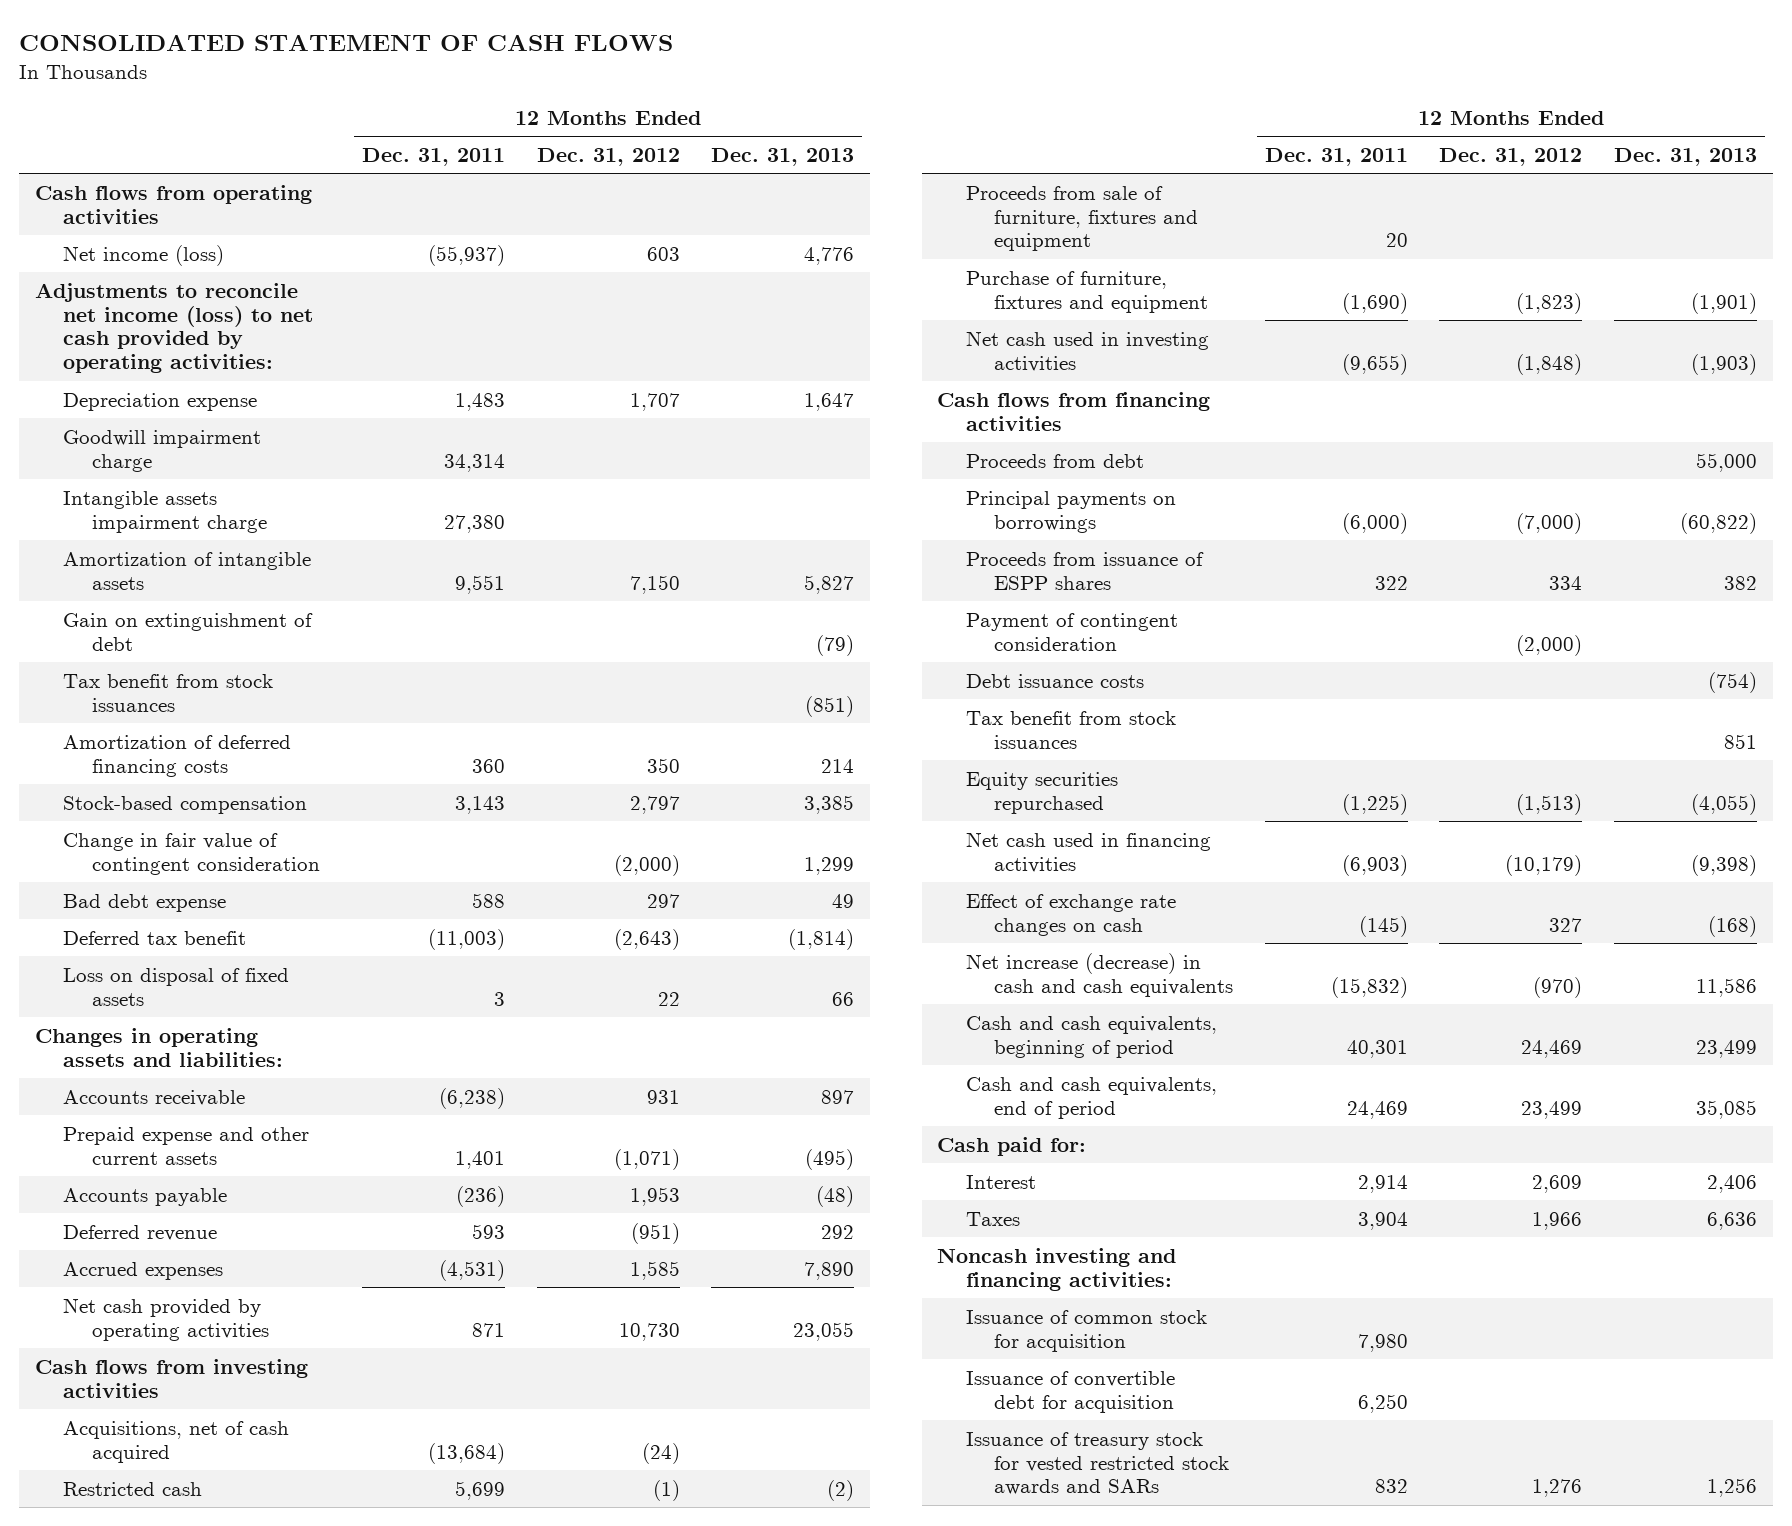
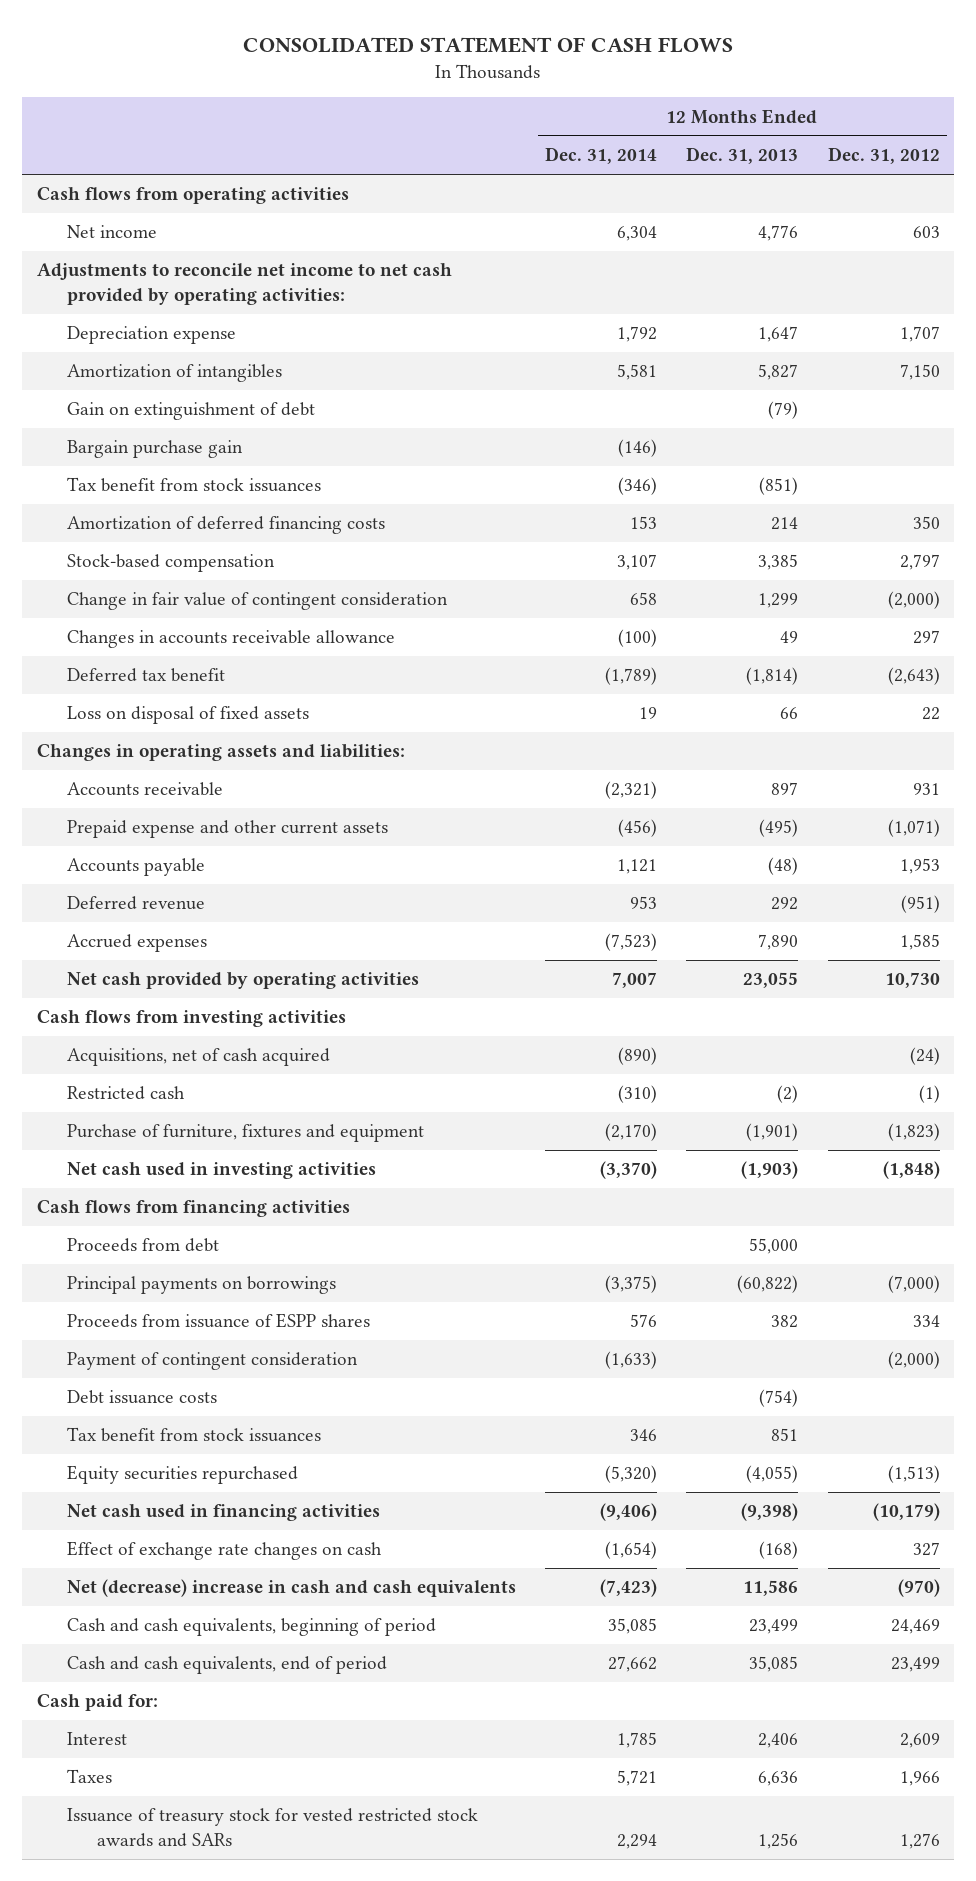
[362,147,506,166] Dec. 31, 2011 -> none
none -> [545,147,658,165] Dec. 31, 2014
[63,244,225,266] Net income (loss) -> [67,225,158,239] Net income
[34,282,314,374] Adjustments to reconcile net income (loss) to net cash provided by operating activities: -> [36,263,452,306] Adjustments to reconcile net income to net cash provided by operating activities:
[63,429,262,472] Goodwill impairment charge -> none
[63,490,267,533] Intangible assets impairment charge -> none
[63,551,312,590] Amortization of intangible assets -> [67,364,283,383] Amortization of intangibles
none -> [67,440,244,459] Bargain purchase gain
[63,893,227,912] Bad debt expense -> [67,630,396,649] Changes in accounts receivable allowance
[965,185,1199,252] Proceeds from sale of furniture, fixtures and equipment -> none
[965,952,1234,997] Net increase (decrease) in cash and cash equivalents -> [67,1579,517,1598] Net (decrease) increase in cash and cash equivalents
[937,1247,1177,1291] Noncash investing and financing activities: -> none
[965,1309,1207,1352] Issuance of common stock for acquisition -> none
[965,1370,1175,1413] Issuance of convertible debt for acquisition -> none

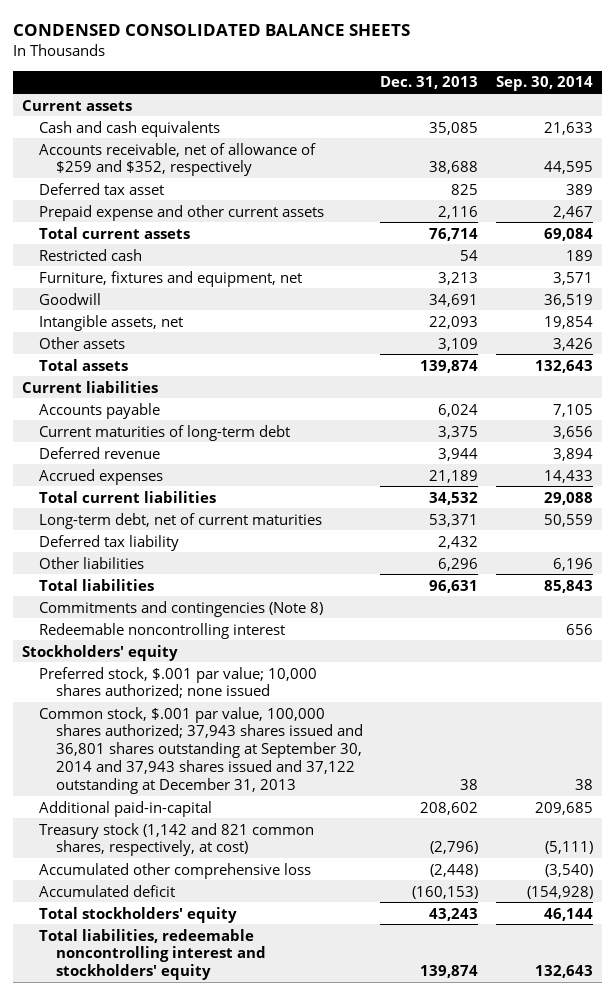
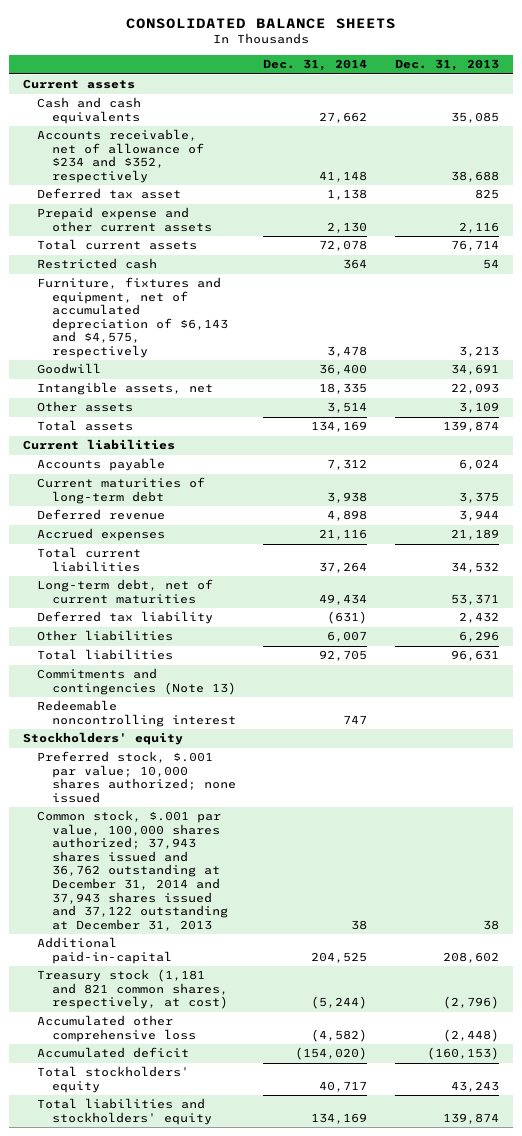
[12,23,410,36] CONDENSED CONSOLIDATED BALANCE SHEETS -> [126,17,397,29] CONSOLIDATED BALANCE SHEETS
[496,76,594,92] Sep. 30, 2014 -> none
none -> [263,59,368,72] Dec. 31, 2014
[38,142,316,177] Accounts receivable, net of allowance of $259 and $352, respectively -> [37,129,204,183] Accounts receivable, net of allowance of $234 and $352, respectively
[38,270,302,287] Furniture, fixtures and equipment, net -> [37,277,228,359] Furniture, fixtures and equipment, net of accumulated depreciation of $6,143 and $4,575, respectively
[38,600,323,617] Commitments and contingencies (Note 8) -> [37,668,236,695] Commitments and contingencies (Note 13)
[38,706,363,794] Common stock, $.001 par value, 100,000 shares authorized; 37,943 shares issued and 36,801 shares outstanding at September 30, 2014 and 37,943 shares issued and 37,122 outstanding at December 31, 2013 -> [37,810,228,931] Common stock, $.001 par value, 100,000 shares authorized; 37,943 shares issued and 36,762 outstanding at December 31, 2014 and 37,943 shares issued and 37,122 outstanding at December 31, 2013
[38,822,314,857] Treasury stock (1,142 and 821 common shares, respectively, at cost) -> [37,969,228,1010] Treasury stock (1,181 and 821 common shares, respectively, at cost)
[38,928,266,981] Total liabilities, redeemable noncontrolling interest and stockholders' equity -> [37,1098,212,1125] Total liabilities and stockholders' equity

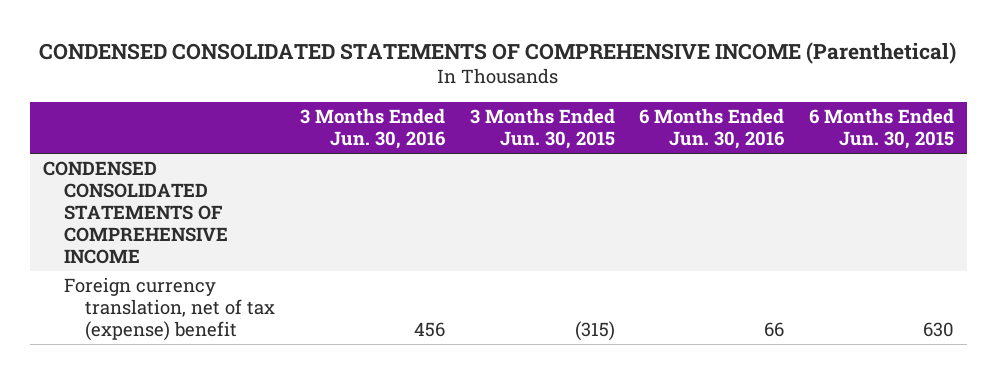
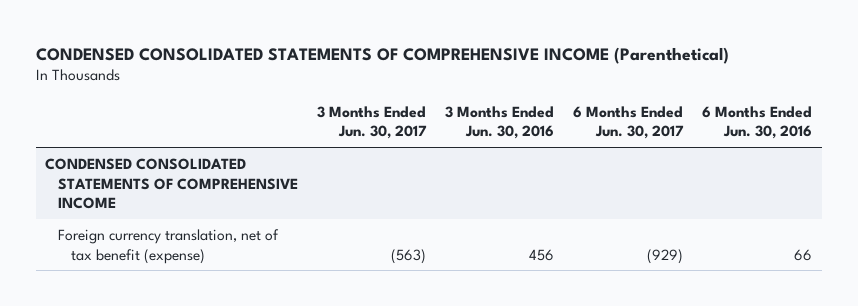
[469,108,615,149] 3 Months Ended Jun. 30, 2015 -> none
[809,108,955,149] 6 Months Ended Jun. 30, 2015 -> none
none -> [317,105,428,140] 3 Months Ended Jun. 30, 2017
none -> [573,105,685,140] 6 Months Ended Jun. 30, 2017
[63,277,276,342] Foreign currency translation, net of tax (expense) benefit -> [57,228,279,264] Foreign currency translation, net of tax benefit (expense)

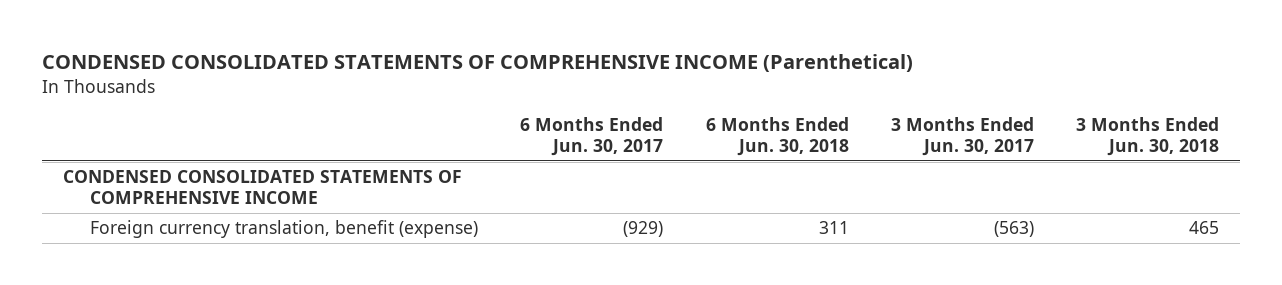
[445,105,555,140] 3 Months Ended Jun. 30, 2016 -> none
[702,105,813,140] 6 Months Ended Jun. 30, 2016 -> none
none -> [705,117,849,157] 6 Months Ended Jun. 30, 2018
none -> [1075,117,1219,157] 3 Months Ended Jun. 30, 2018
[57,228,279,264] Foreign currency translation, net of tax benefit (expense) -> [90,220,479,239] Foreign currency translation, benefit (expense)

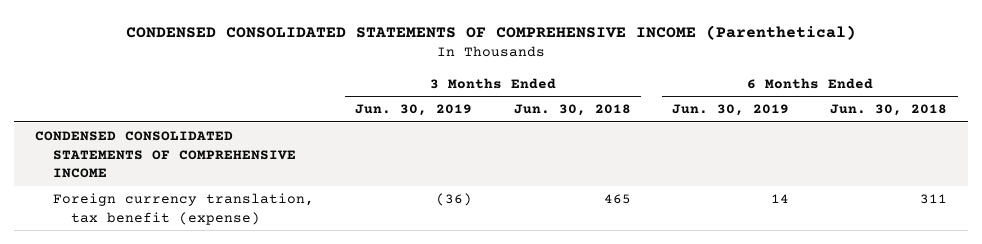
[520,117,664,157] 6 Months Ended Jun. 30, 2017 -> none
[890,117,1034,157] 3 Months Ended Jun. 30, 2017 -> none
none -> [355,104,473,117] Jun. 30, 2019
none -> [671,104,789,117] Jun. 30, 2019
[90,220,479,239] Foreign currency translation, benefit (expense) -> [53,192,315,225] Foreign currency translation, tax benefit (expense)

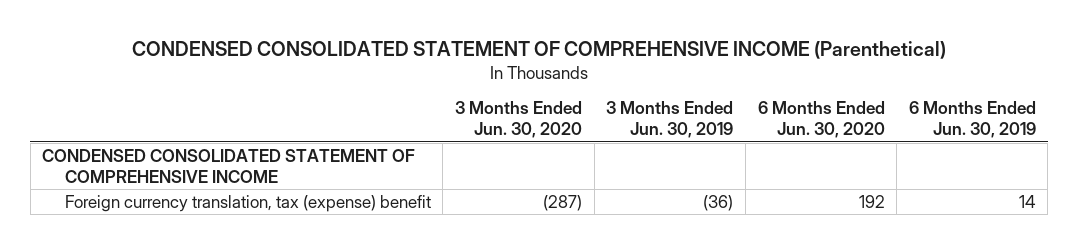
[126,24,857,40] CONDENSED CONSOLIDATED STATEMENTS OF COMPREHENSIVE INCOME (Parenthetical) -> [132,41,947,60] CONDENSED CONSOLIDATED STATEMENT OF COMPREHENSIVE INCOME (Parenthetical)
[513,104,631,117] Jun. 30, 2018 -> none
[830,104,948,117] Jun. 30, 2018 -> none
none -> [455,101,583,139] 3 Months Ended Jun. 30, 2020
none -> [757,101,885,139] 6 Months Ended Jun. 30, 2020
[35,130,297,179] CONDENSED CONSOLIDATED STATEMENTS OF COMPREHENSIVE INCOME -> [42,148,416,183] CONDENSED CONSOLIDATED STATEMENT OF COMPREHENSIVE INCOME
[53,192,315,225] Foreign currency translation, tax benefit (expense) -> [64,194,431,212] Foreign currency translation, tax (expense) benefit

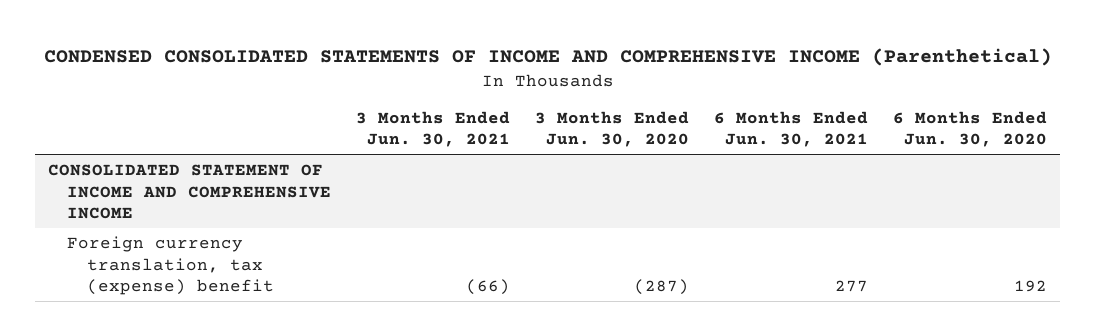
[132,41,947,60] CONDENSED CONSOLIDATED STATEMENT OF COMPREHENSIVE INCOME (Parenthetical) -> [43,48,1052,67] CONDENSED CONSOLIDATED STATEMENTS OF INCOME AND COMPREHENSIVE INCOME (Parenthetical)
[606,101,734,139] 3 Months Ended Jun. 30, 2019 -> none
[908,101,1036,139] 6 Months Ended Jun. 30, 2019 -> none
none -> [356,110,511,148] 3 Months Ended Jun. 30, 2021
none -> [714,110,869,148] 6 Months Ended Jun. 30, 2021
[42,148,416,183] CONDENSED CONSOLIDATED STATEMENT OF COMPREHENSIVE INCOME -> [47,163,332,220] CONSOLIDATED STATEMENT OF INCOME AND COMPREHENSIVE INCOME

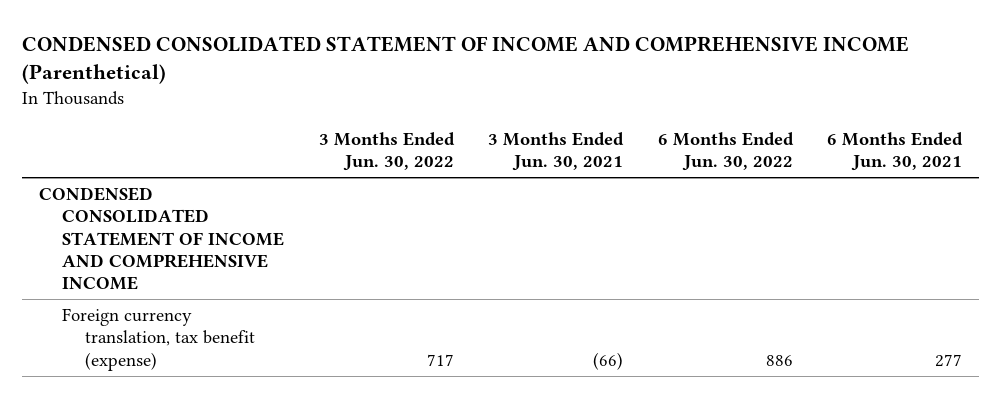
[43,48,1052,67] CONDENSED CONSOLIDATED STATEMENTS OF INCOME AND COMPREHENSIVE INCOME (Parenthetical) -> [22,35,910,85] CONDENSED CONSOLIDATED STATEMENT OF INCOME AND COMPREHENSIVE INCOME (Parenthetical)
[535,110,690,148] 3 Months Ended Jun. 30, 2020 -> none
[893,110,1048,148] 6 Months Ended Jun. 30, 2020 -> none
none -> [318,131,455,171] 3 Months Ended Jun. 30, 2022
none -> [657,131,794,171] 6 Months Ended Jun. 30, 2022
[47,163,332,220] CONSOLIDATED STATEMENT OF INCOME AND COMPREHENSIVE INCOME -> [39,187,285,290] CONDENSED CONSOLIDATED STATEMENT OF INCOME AND COMPREHENSIVE INCOME
[67,235,274,296] Foreign currency translation, tax (expense) benefit -> [62,308,256,371] Foreign currency translation, tax benefit (expense)

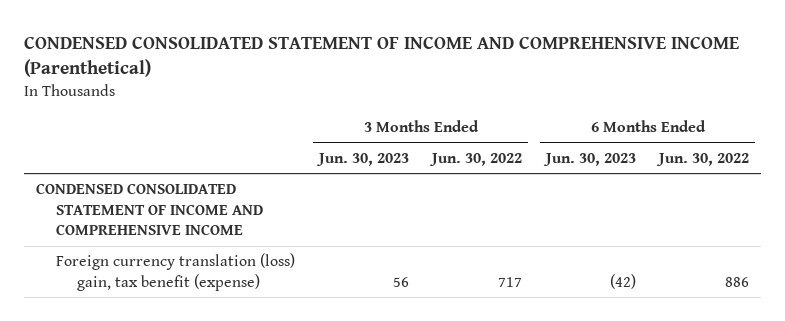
[488,131,625,171] 3 Months Ended Jun. 30, 2021 -> none
[826,131,963,171] 6 Months Ended Jun. 30, 2021 -> none
none -> [315,152,409,166] Jun. 30, 2023
none -> [542,152,636,166] Jun. 30, 2023
[62,308,256,371] Foreign currency translation, tax benefit (expense) -> [56,253,296,291] Foreign currency translation (loss) gain, tax benefit (expense)

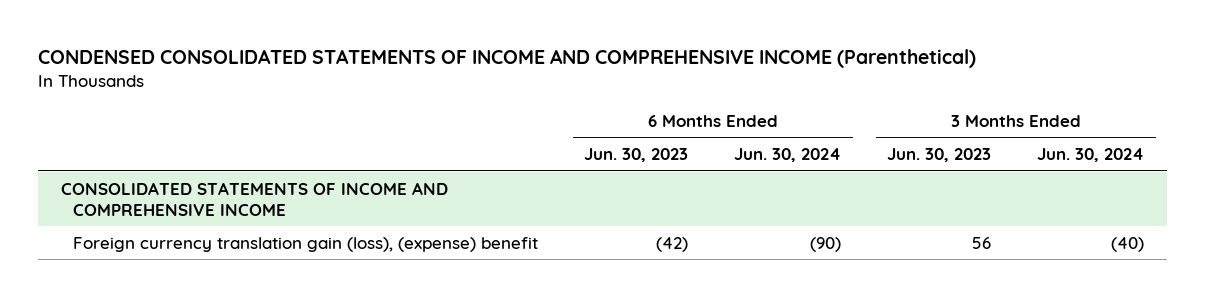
[24,36,740,78] CONDENSED CONSOLIDATED STATEMENT OF INCOME AND COMPREHENSIVE INCOME (Parenthetical) -> [37,49,976,69] CONDENSED CONSOLIDATED STATEMENTS OF INCOME AND COMPREHENSIVE INCOME (Parenthetical)
[429,152,523,166] Jun. 30, 2022 -> none
[656,152,750,166] Jun. 30, 2022 -> none
none -> [734,148,842,163] Jun. 30, 2024
none -> [1037,148,1145,163] Jun. 30, 2024
[36,183,264,236] CONDENSED CONSOLIDATED STATEMENT OF INCOME AND COMPREHENSIVE INCOME -> [60,181,448,216] CONSOLIDATED STATEMENTS OF INCOME AND COMPREHENSIVE INCOME
[56,253,296,291] Foreign currency translation (loss) gain, tax benefit (expense) -> [73,236,539,252] Foreign currency translation gain (loss), (expense) benefit

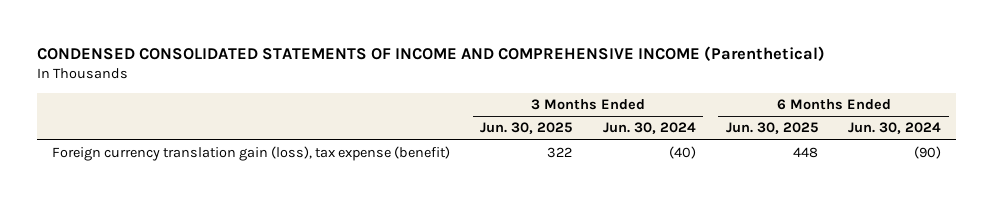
[584,148,689,163] Jun. 30, 2023 -> none
[887,148,992,163] Jun. 30, 2023 -> none
none -> [480,122,573,135] Jun. 30, 2025
none -> [725,122,818,135] Jun. 30, 2025
[60,181,448,216] CONSOLIDATED STATEMENTS OF INCOME AND COMPREHENSIVE INCOME -> none
[73,236,539,252] Foreign currency translation gain (loss), (expense) benefit -> [51,146,450,162] Foreign currency translation gain (loss), tax expense (benefit)

